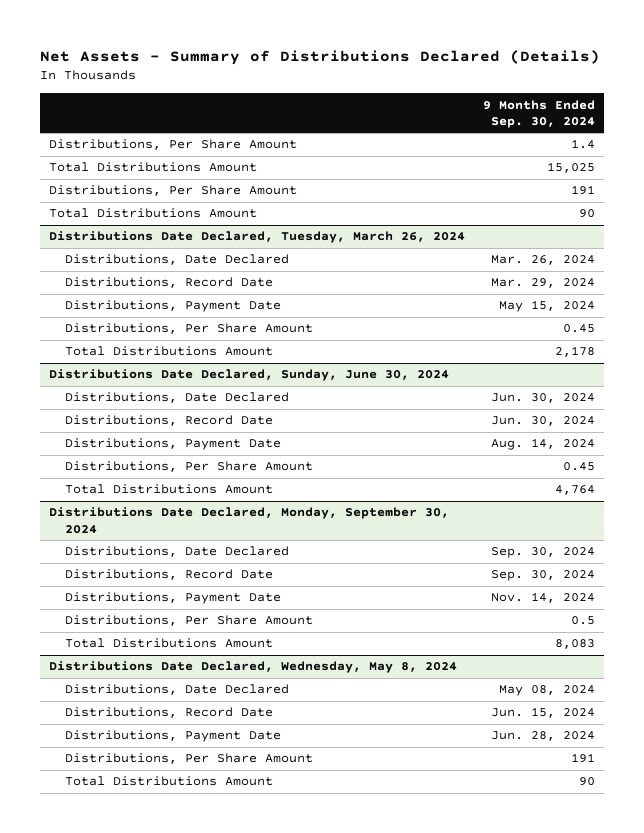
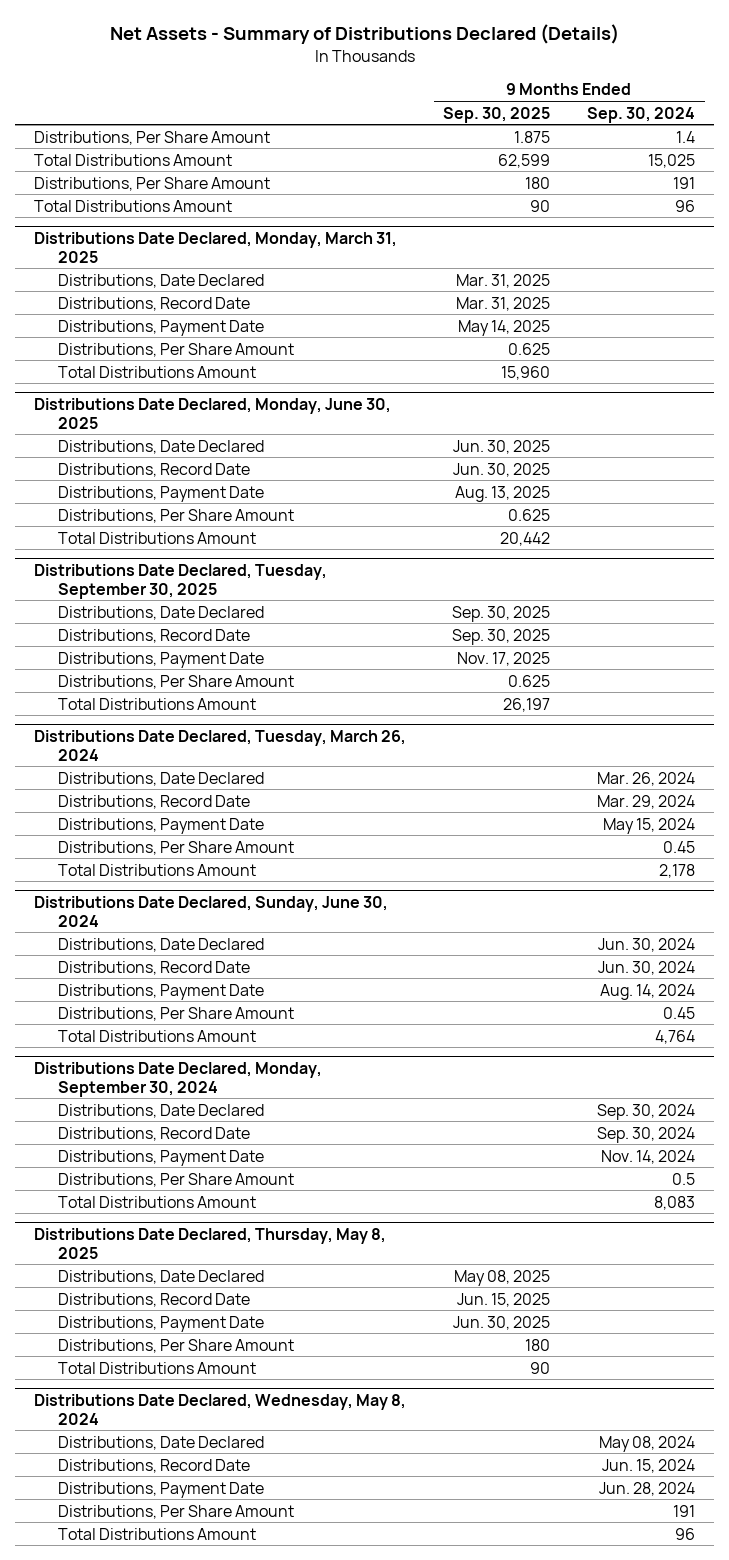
none -> [443,106,551,123] Sep. 30, 2025
[578,209,595,219] 90 -> [675,199,696,212] 96
none -> [33,231,397,263] Distributions Date Declared, Monday, March 31, 2025
none -> [57,273,264,288] Distributions, Date Declared
none -> [57,296,250,311] Distributions, Record Date
none -> [57,319,264,336] Distributions, Payment Date
none -> [57,342,294,357] Distributions, Per Share Amount
none -> [57,365,256,378] Total Distributions Amount
none -> [33,397,391,429] Distributions Date Declared, Monday, June 30, 2025
none -> [57,439,264,454] Distributions, Date Declared
none -> [57,462,250,477] Distributions, Record Date
none -> [57,485,264,502] Distributions, Payment Date
none -> [57,508,294,523] Distributions, Per Share Amount
none -> [57,531,256,544] Total Distributions Amount
none -> [33,563,327,599] Distributions Date Declared, Tuesday, September 30, 2025
none -> [57,605,264,620] Distributions, Date Declared
none -> [57,628,250,643] Distributions, Record Date
none -> [57,651,264,668] Distributions, Payment Date
none -> [57,674,294,689] Distributions, Per Share Amount
none -> [57,697,256,710] Total Distributions Amount
none -> [33,1227,386,1259] Distributions Date Declared, Thursday, May 8, 2025
none -> [57,1269,264,1284] Distributions, Date Declared
none -> [57,1292,250,1307] Distributions, Record Date
none -> [57,1315,264,1332] Distributions, Payment Date
none -> [57,1338,294,1353] Distributions, Per Share Amount
none -> [57,1361,256,1374] Total Distributions Amount
[578,777,595,787] 90 -> [675,1527,696,1540] 96

